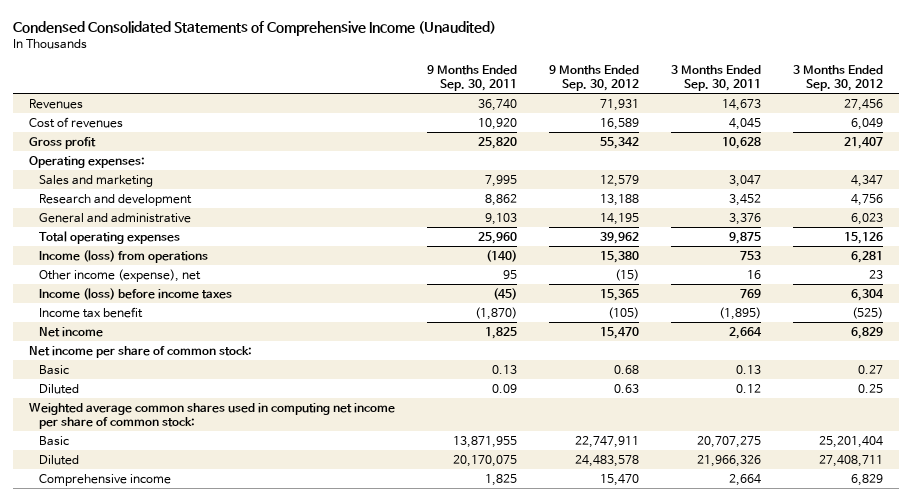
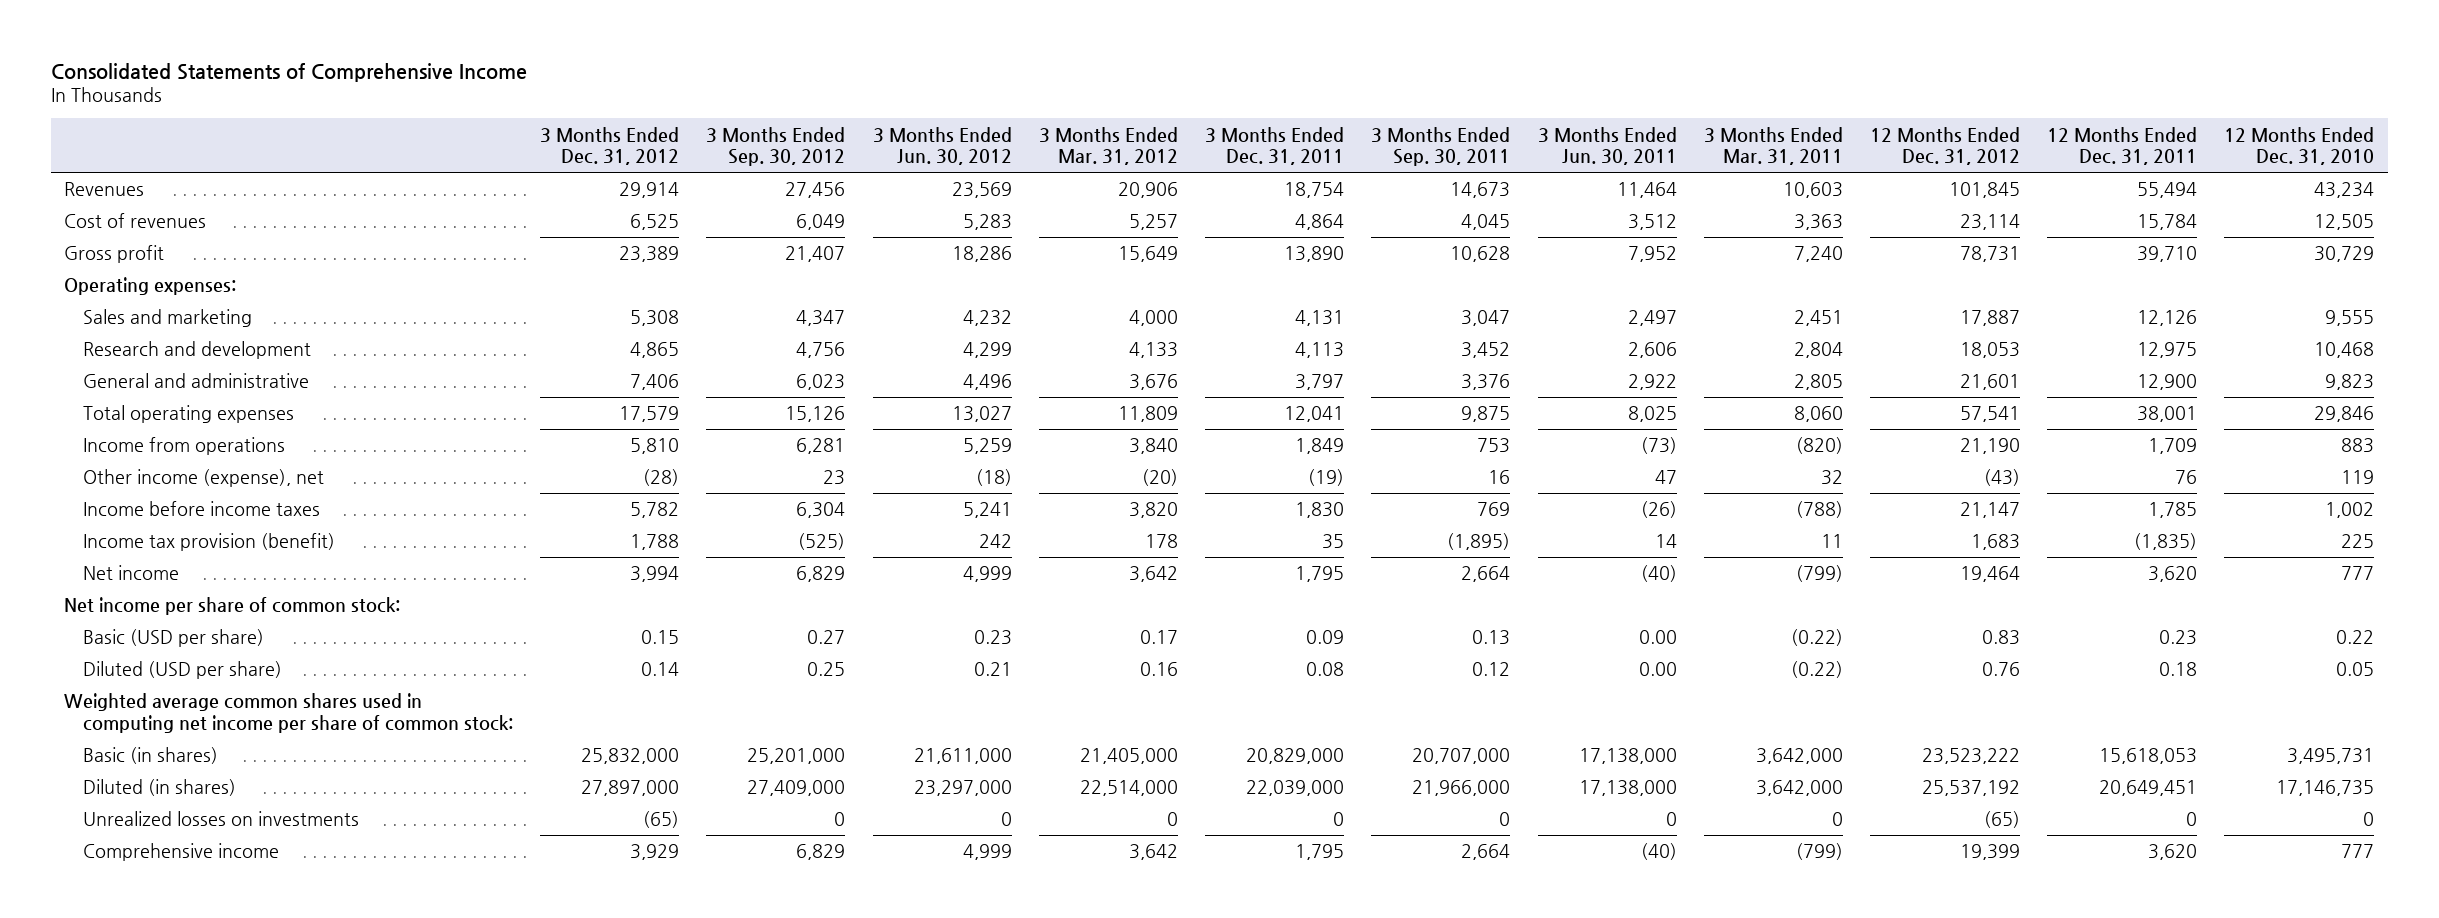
[13,21,497,37] Condensed Consolidated Statements of Comprehensive Income (Unaudited) -> [50,62,527,82] Consolidated Statements of Comprehensive Income
[427,64,518,92] 9 Months Ended Sep. 30, 2011 -> none
[549,64,640,92] 9 Months Ended Sep. 30, 2012 -> none
none -> [540,126,680,165] 3 Months Ended Dec. 31, 2012
none -> [872,126,1012,165] 3 Months Ended Jun. 30, 2012
none -> [1038,126,1178,165] 3 Months Ended Mar. 31, 2012
none -> [1205,126,1345,165] 3 Months Ended Dec. 31, 2011
none -> [1537,126,1677,165] 3 Months Ended Jun. 30, 2011
none -> [1703,126,1843,165] 3 Months Ended Mar. 31, 2011
none -> [1869,126,2020,165] 12 Months Ended Dec. 31, 2012
none -> [2047,126,2198,165] 12 Months Ended Dec. 31, 2011
none -> [2224,126,2375,165] 12 Months Ended Dec. 31, 2010
[39,249,209,263] Income (loss) from operations -> [82,437,285,456] Income from operations
[39,287,233,300] Income (loss) before income taxes -> [82,501,320,517] Income before income taxes
[39,306,144,318] Income tax benefit -> [82,533,335,552] Income tax provision (benefit)
[39,364,70,375] Basic -> [82,629,264,648] Basic (USD per share)
[39,383,80,394] Diluted -> [82,661,282,680] Diluted (USD per share)
[39,435,70,446] Basic -> [82,747,218,765] Basic (in shares)
[696,435,761,448] 20,707,275 -> [1412,748,1511,765] 20,707,000
[818,435,883,448] 25,201,404 -> [747,748,846,765] 25,201,000
[39,454,80,465] Diluted -> [82,779,236,797] Diluted (in shares)
[696,454,761,467] 21,966,326 -> [1412,780,1511,797] 21,966,000
[818,454,883,467] 27,408,711 -> [747,780,846,797] 27,409,000
none -> [82,811,359,827] Unrealized losses on investments

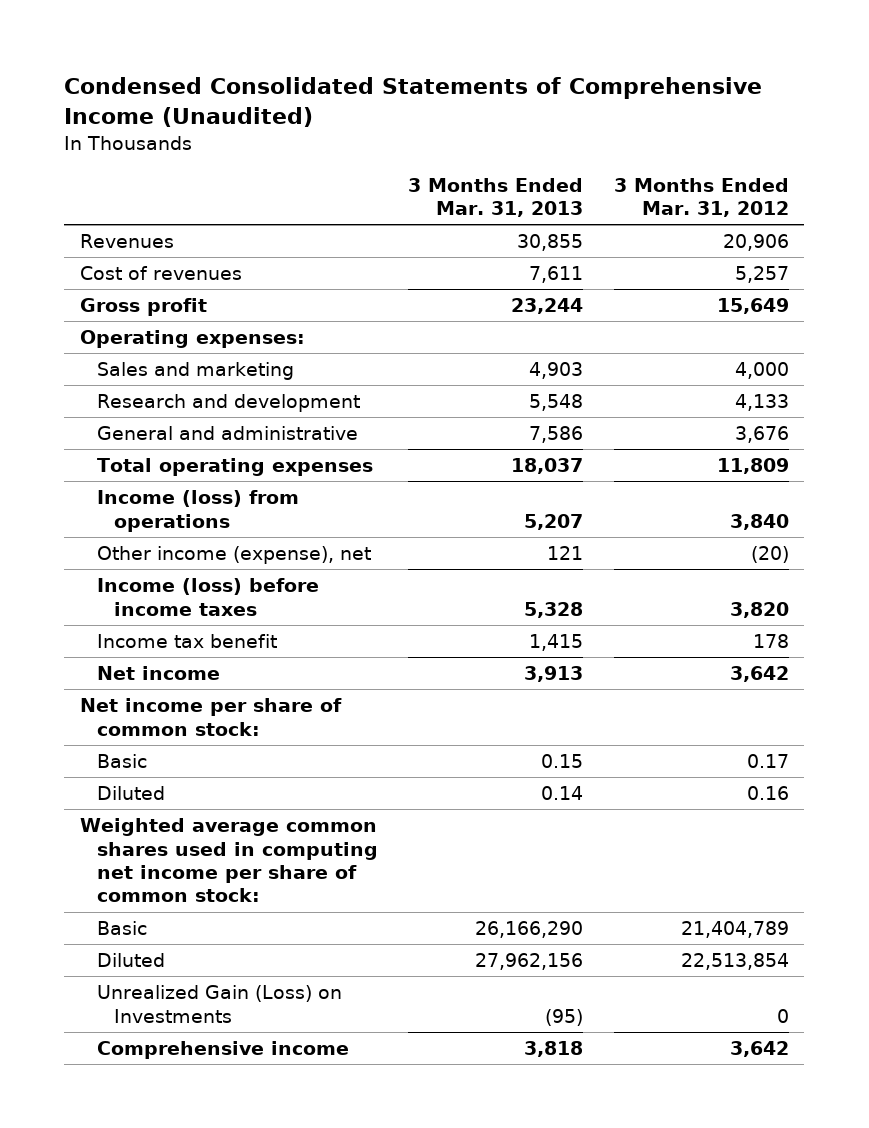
[50,62,527,82] Consolidated Statements of Comprehensive Income -> [64,77,763,127] Condensed Consolidated Statements of Comprehensive Income (Unaudited)
[540,126,680,165] 3 Months Ended Dec. 31, 2012 -> none
[706,126,846,166] 3 Months Ended Sep. 30, 2012 -> none
[872,126,1012,165] 3 Months Ended Jun. 30, 2012 -> none
[1205,126,1345,165] 3 Months Ended Dec. 31, 2011 -> none
[1371,126,1511,166] 3 Months Ended Sep. 30, 2011 -> none
[1537,126,1677,165] 3 Months Ended Jun. 30, 2011 -> none
[1703,126,1843,165] 3 Months Ended Mar. 31, 2011 -> none
[1869,126,2020,165] 12 Months Ended Dec. 31, 2012 -> none
[2047,126,2198,165] 12 Months Ended Dec. 31, 2011 -> none
[2224,126,2375,165] 12 Months Ended Dec. 31, 2010 -> none
none -> [408,177,584,218] 3 Months Ended Mar. 31, 2013
[82,437,285,456] Income from operations -> [96,490,299,532] Income (loss) from operations
[82,501,320,517] Income before income taxes -> [96,578,319,616] Income (loss) before income taxes
[82,533,335,552] Income tax provision (benefit) -> [96,634,277,649] Income tax benefit
[82,629,264,648] Basic (USD per share) -> [96,754,147,769] Basic
[82,661,282,680] Diluted (USD per share) -> [96,786,165,801] Diluted
[82,747,218,765] Basic (in shares) -> [96,921,147,936] Basic
[1079,748,1178,765] 21,405,000 -> [681,921,790,939] 21,404,789
[82,779,236,797] Diluted (in shares) -> [96,953,165,968] Diluted
[1079,780,1178,797] 22,514,000 -> [681,953,790,971] 22,513,854
[82,811,359,827] Unrealized losses on investments -> [96,985,342,1023] Unrealized Gain (Loss) on Investments

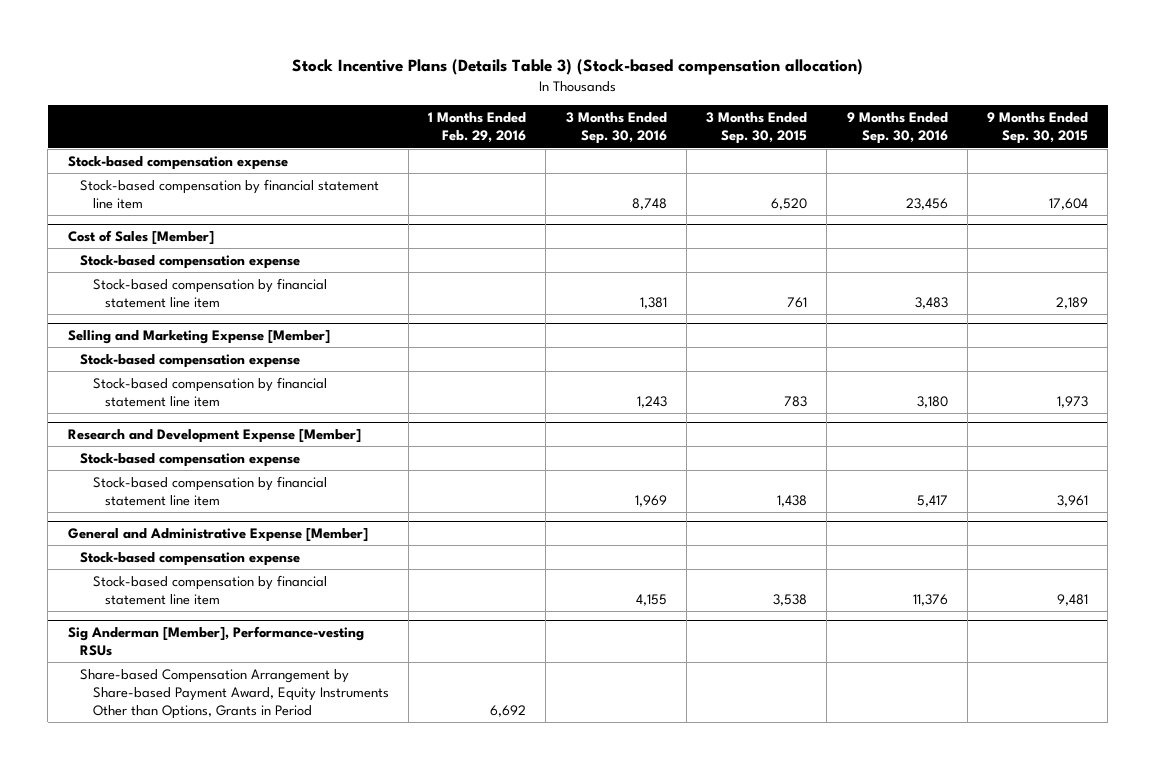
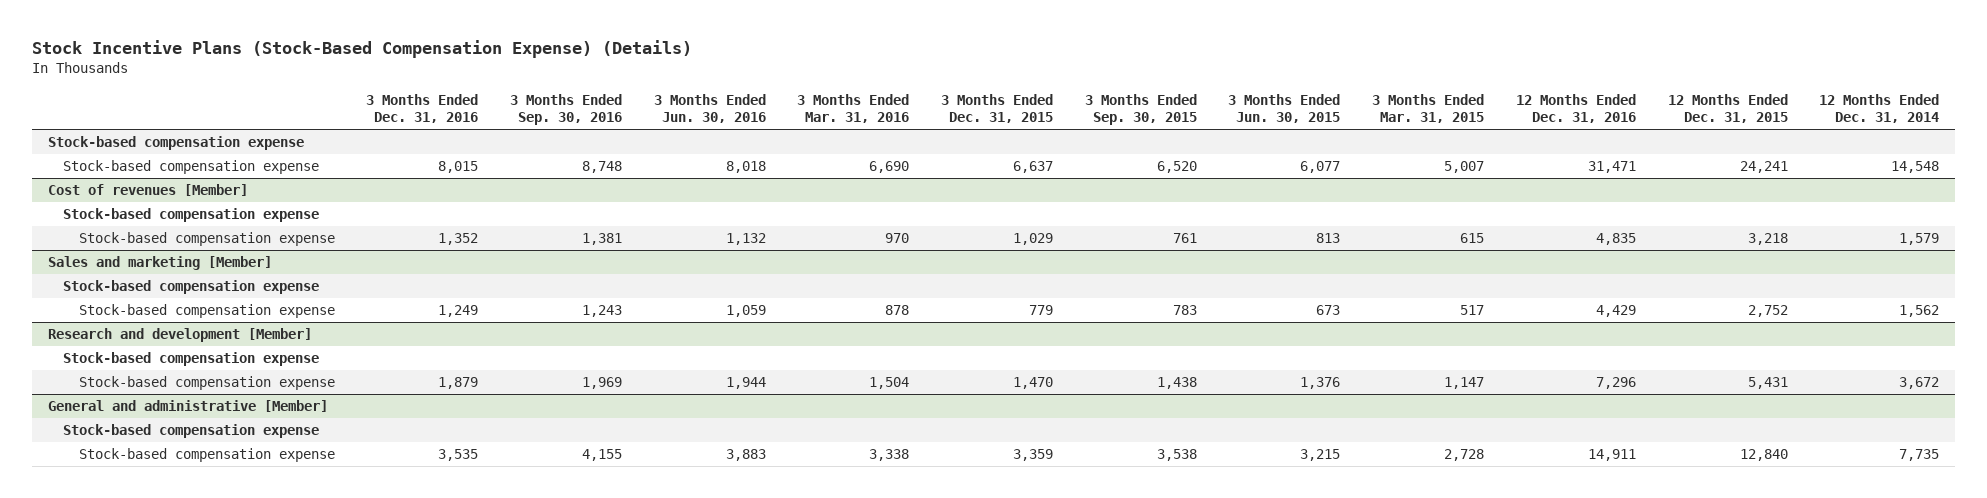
[291,58,863,75] Stock Incentive Plans (Details Table 3) (Stock-based compensation allocation) -> [31,39,692,58] Stock Incentive Plans (Stock-Based Compensation Expense) (Details)
[428,112,527,144] 1 Months Ended Feb. 29, 2016 -> none
[846,112,948,145] 9 Months Ended Sep. 30, 2016 -> none
[987,112,1089,145] 9 Months Ended Sep. 30, 2015 -> none
none -> [366,93,479,124] 3 Months Ended Dec. 31, 2016
none -> [653,93,766,124] 3 Months Ended Jun. 30, 2016
none -> [797,93,910,124] 3 Months Ended Mar. 31, 2016
none -> [941,93,1054,124] 3 Months Ended Dec. 31, 2015
none -> [1228,93,1341,124] 3 Months Ended Jun. 30, 2015
none -> [1372,93,1485,124] 3 Months Ended Mar. 31, 2015
none -> [1515,93,1636,124] 12 Months Ended Dec. 31, 2016
none -> [1667,93,1788,124] 12 Months Ended Dec. 31, 2015
none -> [1819,93,1940,124] 12 Months Ended Dec. 31, 2014
[80,178,380,210] Stock-based compensation by financial statement line item -> [63,160,320,175] Stock-based compensation expense
[67,229,214,245] Cost of Sales [Member] -> [47,184,248,197] Cost of revenues [Member]
[92,277,327,309] Stock-based compensation by financial statement line item -> [78,232,335,247] Stock-based compensation expense
[67,329,330,344] Selling and Marketing Expense [Member] -> [47,256,272,271] Sales and marketing [Member]
[92,376,327,408] Stock-based compensation by financial statement line item -> [78,304,335,319] Stock-based compensation expense
[67,428,361,443] Research and Development Expense [Member] -> [47,328,312,343] Research and development [Member]
[92,475,327,507] Stock-based compensation by financial statement line item -> [78,376,335,391] Stock-based compensation expense
[67,527,368,542] General and Administrative Expense [Member] -> [47,400,328,413] General and administrative [Member]
[67,625,364,657] Sig Anderman [Member], Performance-vesting RSUs -> none
[80,668,389,720] Share-based Compensation Arrangement by Share-based Payment Award, Equity Instruments Other than Options, Grants in Period -> none
[92,574,327,606] Stock-based compensation by financial statement line item -> [78,448,335,463] Stock-based compensation expense

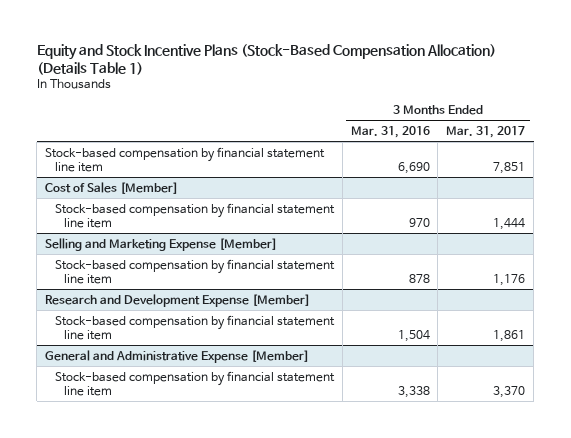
[31,39,692,58] Stock Incentive Plans (Stock-Based Compensation Expense) (Details) -> [36,43,496,75] Equity and Stock Incentive Plans (Stock-Based Compensation Allocation) (Details Table 1)
[366,93,479,124] 3 Months Ended Dec. 31, 2016 -> none
[510,93,623,126] 3 Months Ended Sep. 30, 2016 -> none
[653,93,766,124] 3 Months Ended Jun. 30, 2016 -> none
[941,93,1054,124] 3 Months Ended Dec. 31, 2015 -> none
[1084,93,1197,126] 3 Months Ended Sep. 30, 2015 -> none
[1228,93,1341,124] 3 Months Ended Jun. 30, 2015 -> none
[1372,93,1485,124] 3 Months Ended Mar. 31, 2015 -> none
[1515,93,1636,124] 12 Months Ended Dec. 31, 2016 -> none
[1667,93,1788,124] 12 Months Ended Dec. 31, 2015 -> none
[1819,93,1940,124] 12 Months Ended Dec. 31, 2014 -> none
none -> [446,126,526,139] Mar. 31, 2017
[47,136,304,151] Stock-based compensation expense -> none
[63,208,320,223] Stock-based compensation expense -> none
[63,280,320,295] Stock-based compensation expense -> none
[63,352,320,367] Stock-based compensation expense -> none
[63,424,320,439] Stock-based compensation expense -> none
[63,160,320,175] Stock-based compensation expense -> [45,146,326,173] Stock-based compensation by financial statement line item
[47,184,248,197] Cost of revenues [Member] -> [45,181,179,194] Cost of Sales [Member]
[78,232,335,247] Stock-based compensation expense -> [54,202,335,229] Stock-based compensation by financial statement line item
[47,256,272,271] Sales and marketing [Member] -> [45,237,278,251] Selling and Marketing Expense [Member]
[78,304,335,319] Stock-based compensation expense -> [54,258,335,285] Stock-based compensation by financial statement line item
[47,328,312,343] Research and development [Member] -> [45,293,311,307] Research and Development Expense [Member]
[78,376,335,391] Stock-based compensation expense -> [54,314,335,341] Stock-based compensation by financial statement line item
[47,400,328,413] General and administrative [Member] -> [45,349,310,363] General and Administrative Expense [Member]
[78,448,335,463] Stock-based compensation expense -> [54,370,335,397] Stock-based compensation by financial statement line item

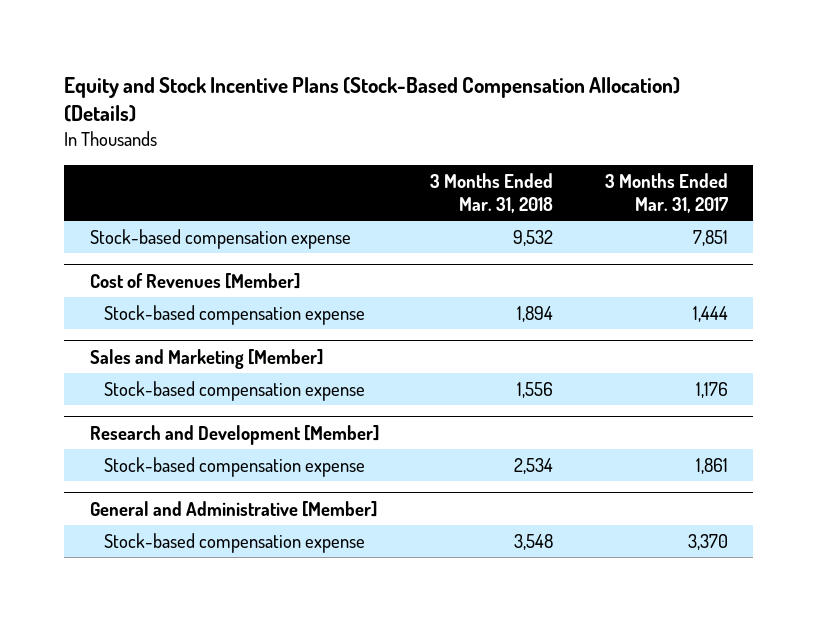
[36,43,496,75] Equity and Stock Incentive Plans (Stock-Based Compensation Allocation) (Details Table 1) -> [64,76,681,123] Equity and Stock Incentive Plans (Stock-Based Compensation Allocation) (Details)
[350,126,430,139] Mar. 31, 2016 -> none
none -> [430,172,554,214] 3 Months Ended Mar. 31, 2018
[45,146,326,173] Stock-based compensation by financial statement line item -> [89,228,351,249] Stock-based compensation expense
[45,181,179,194] Cost of Sales [Member] -> [89,272,300,289] Cost of Revenues [Member]
[54,202,335,229] Stock-based compensation by financial statement line item -> [103,304,365,325] Stock-based compensation expense
[45,237,278,251] Selling and Marketing Expense [Member] -> [89,348,323,369] Sales and Marketing [Member]
[54,258,335,285] Stock-based compensation by financial statement line item -> [103,380,365,401] Stock-based compensation expense
[45,293,311,307] Research and Development Expense [Member] -> [89,424,379,445] Research and Development [Member]
[54,314,335,341] Stock-based compensation by financial statement line item -> [103,456,365,477] Stock-based compensation expense
[45,349,310,363] General and Administrative Expense [Member] -> [89,500,377,517] General and Administrative [Member]
[54,370,335,397] Stock-based compensation by financial statement line item -> [103,532,365,553] Stock-based compensation expense

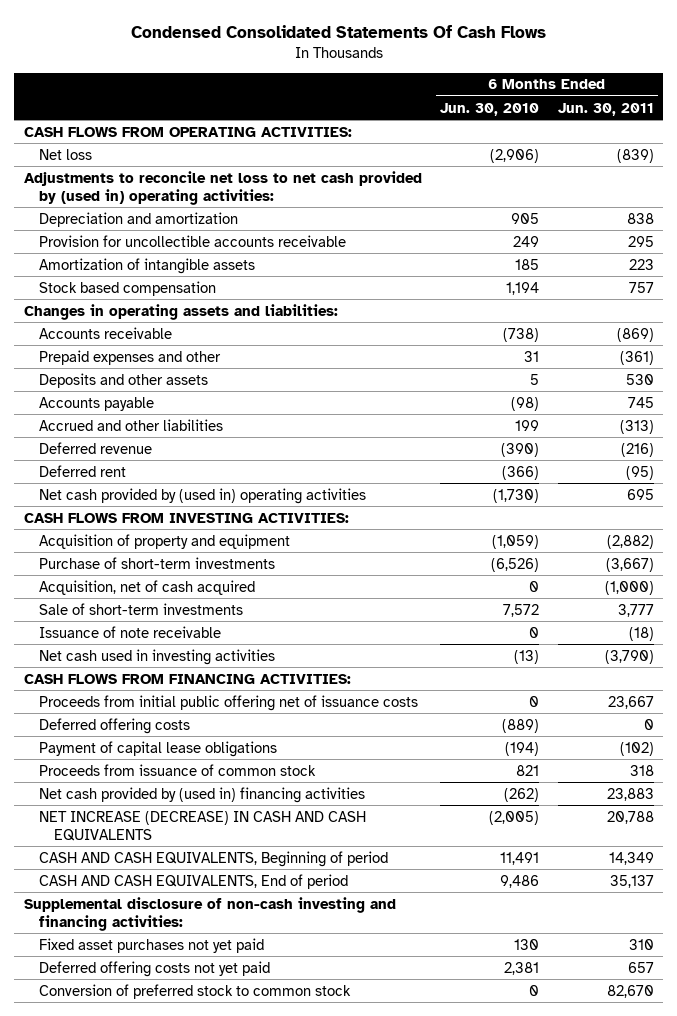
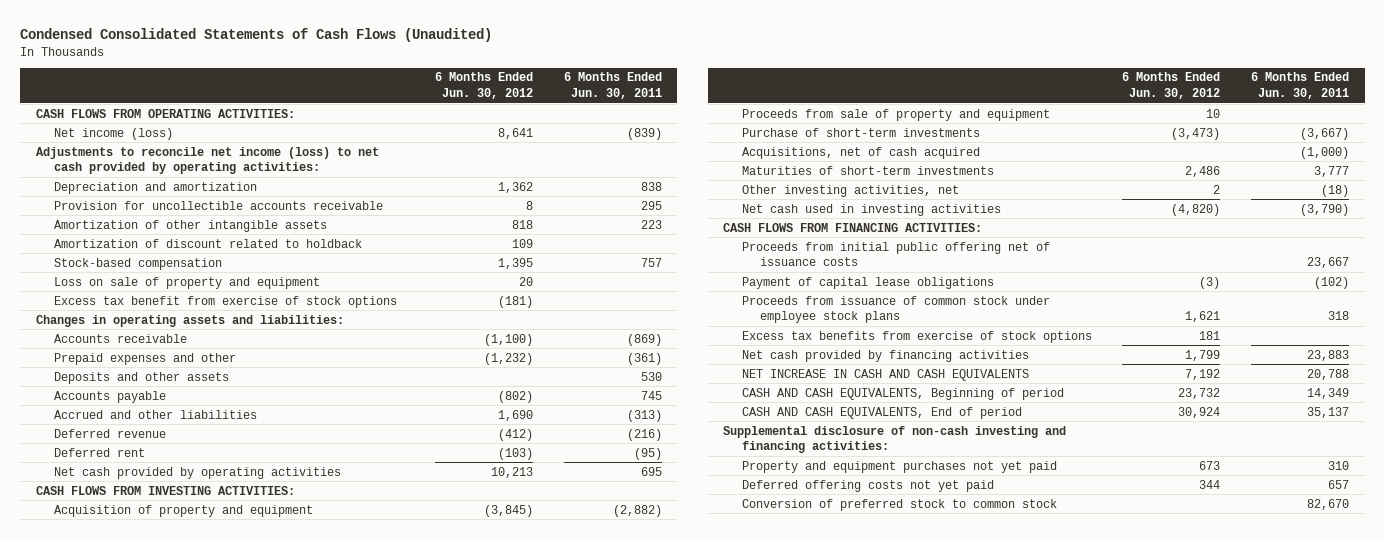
[130,24,546,38] Condensed Consolidated Statements Of Cash Flows -> [20,28,493,43] Condensed Consolidated Statements of Cash Flows (Unaudited)
[440,102,540,116] Jun. 30, 2010 -> none
none -> [434,72,533,99] 6 Months Ended Jun. 30, 2012
[38,148,92,160] Net loss -> [54,127,174,140] Net income (loss)
[23,170,422,205] Adjustments to reconcile net loss to net cash provided by (used in) operating activities: -> [35,146,379,175] Adjustments to reconcile net income (loss) to net cash provided by operating activities:
[38,257,255,274] Amortization of intangible assets -> [54,219,328,232] Amortization of other intangible assets
none -> [54,238,363,248] Amortization of discount related to holdback
[38,280,216,296] Stock based compensation -> [54,257,223,270] Stock-based compensation
none -> [54,276,321,289] Loss on sale of property and equipment
none -> [54,295,398,308] Excess tax benefit from exercise of stock options
[38,487,366,504] Net cash provided by (used in) operating activities -> [54,466,342,479] Net cash provided by operating activities
none -> [741,108,1050,121] Proceeds from sale of property and equipment
[38,579,255,595] Acquisition, net of cash acquired -> [741,146,980,159] Acquisitions, net of cash acquired
[38,602,243,615] Sale of short-term investments -> [741,165,994,175] Maturities of short-term investments
[38,625,221,638] Issuance of note receivable -> [741,184,959,197] Other investing activities, net
[38,717,190,734] Deferred offering costs -> none
[38,763,316,776] Proceeds from issuance of common stock -> [741,295,1050,324] Proceeds from issuance of common stock under employee stock plans
none -> [741,330,1092,343] Excess tax benefits from exercise of stock options
[38,786,365,803] Net cash provided by (used in) financing activities -> [741,349,1029,362] Net cash provided by financing activities
[38,810,366,841] NET INCREASE (DECREASE) IN CASH AND CASH EQUIVALENTS -> [741,368,1029,381] NET INCREASE IN CASH AND CASH EQUIVALENTS
[38,937,264,953] Fixed asset purchases not yet paid -> [741,460,1057,473] Property and equipment purchases not yet paid

